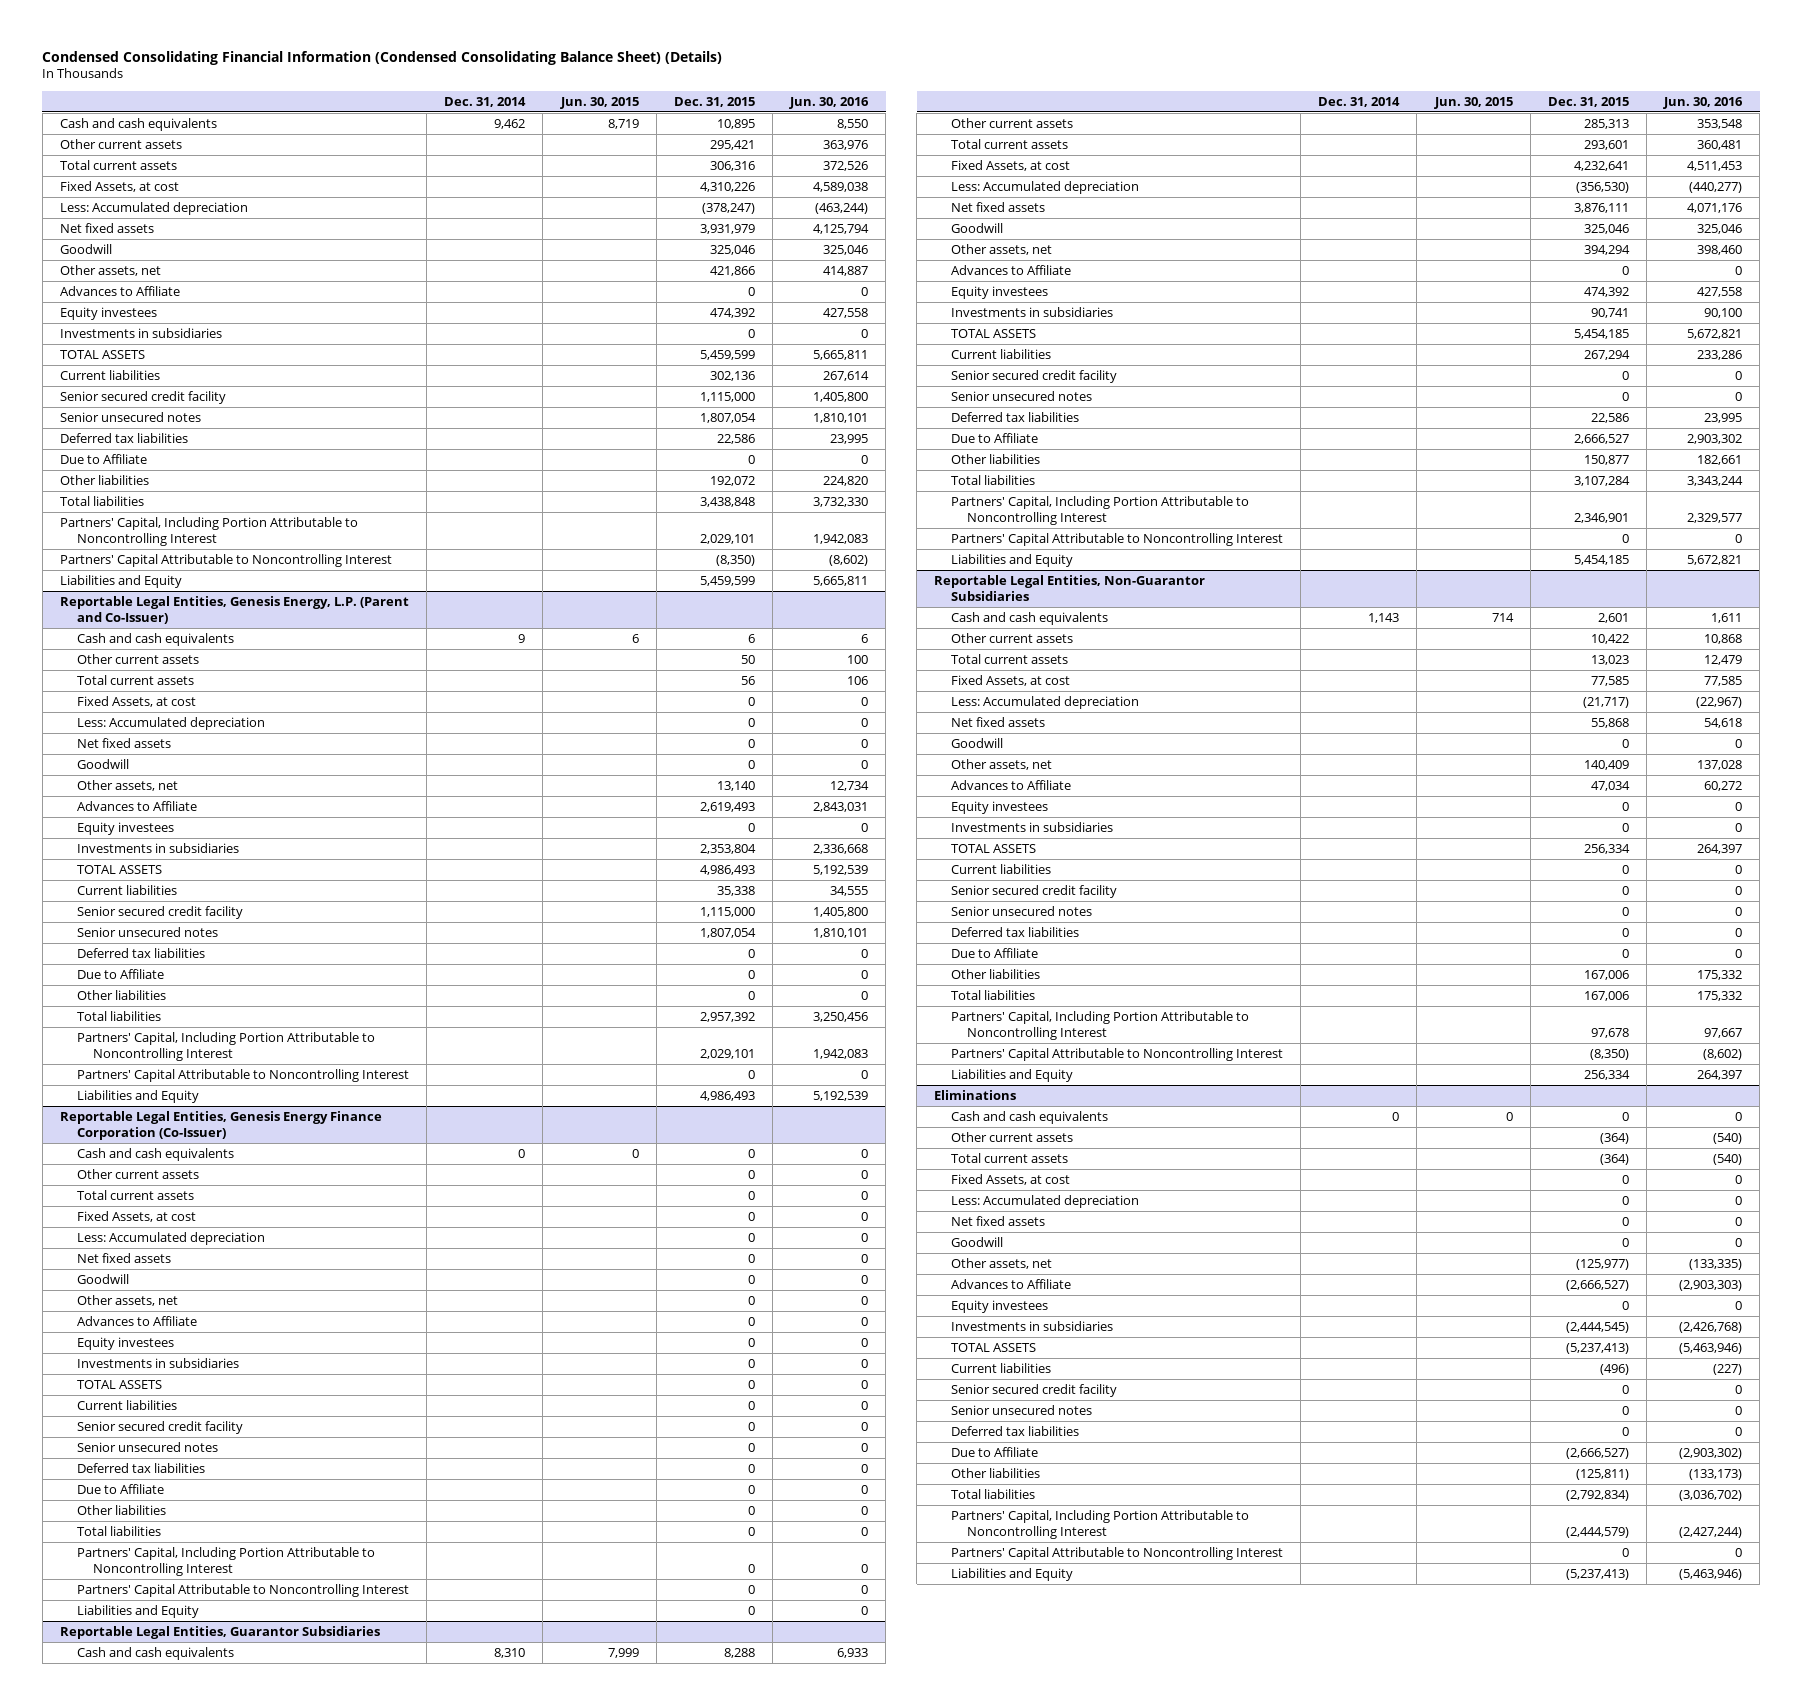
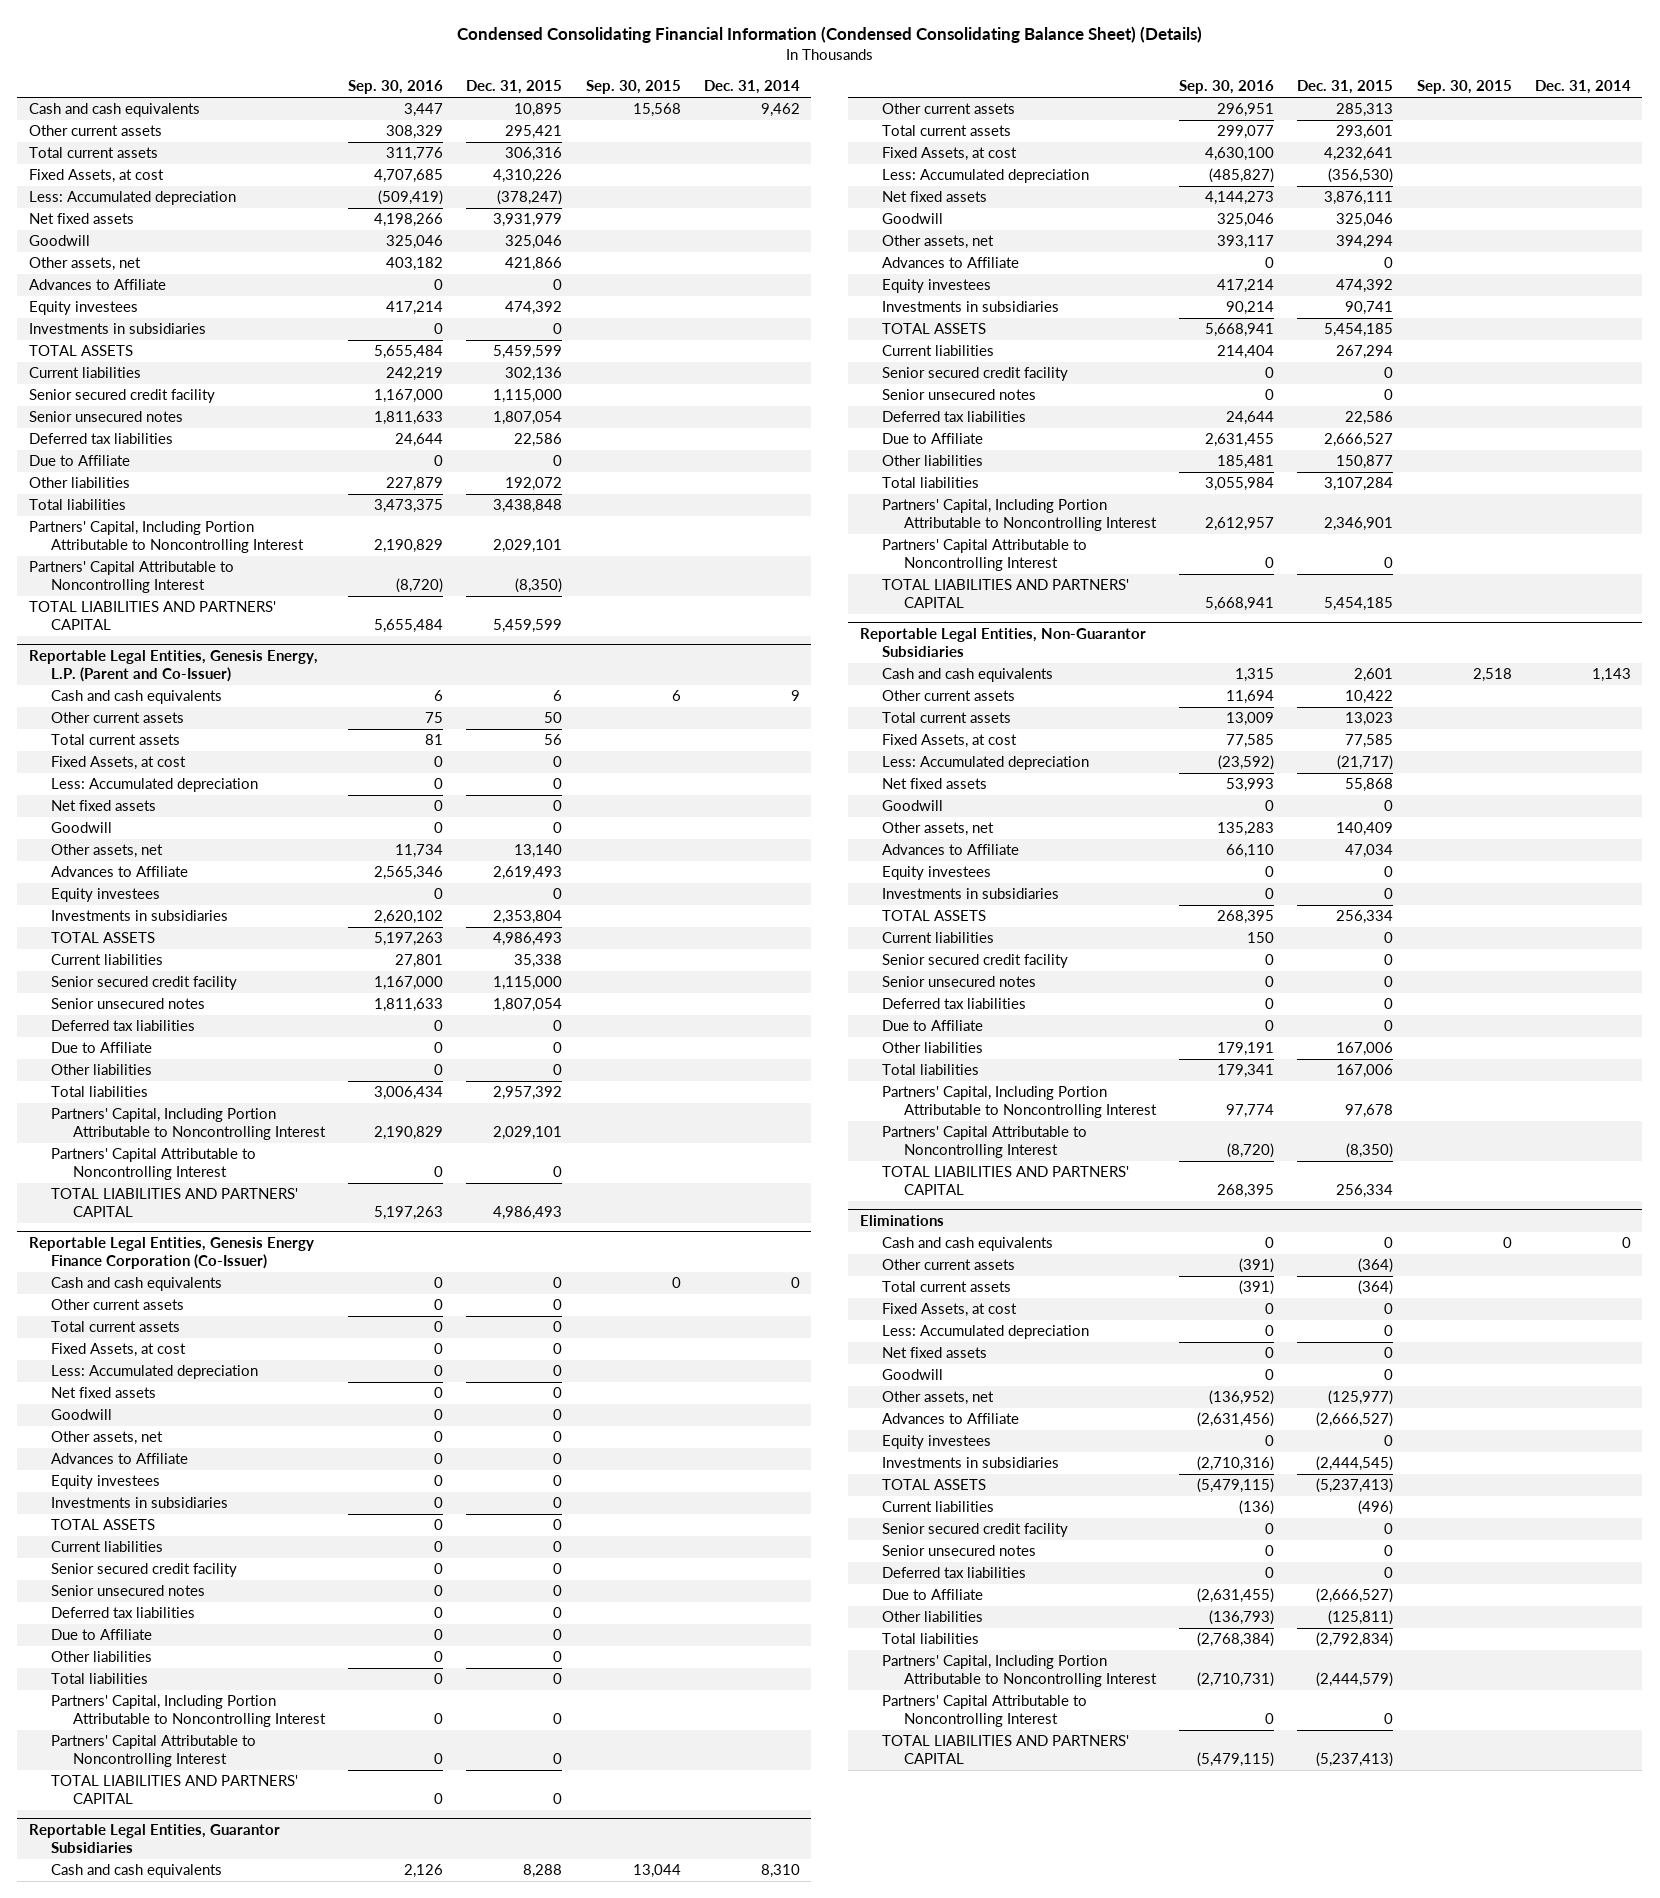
[559,96,639,109] Jun. 30, 2015 -> none
[788,96,869,109] Jun. 30, 2016 -> none
none -> [348,80,444,95] Sep. 30, 2016
none -> [585,80,681,95] Sep. 30, 2015
[60,574,183,588] Liabilities and Equity -> [28,601,276,631] TOTAL LIABILITIES AND PARTNERS' CAPITAL
[76,1089,199,1103] Liabilities and Equity -> [51,1188,299,1218] TOTAL LIABILITIES AND PARTNERS' CAPITAL
[76,1604,199,1618] Liabilities and Equity -> [51,1775,299,1805] TOTAL LIABILITIES AND PARTNERS' CAPITAL
[950,553,1073,567] Liabilities and Equity -> [882,579,1130,609] TOTAL LIABILITIES AND PARTNERS' CAPITAL
[950,1068,1073,1082] Liabilities and Equity -> [882,1166,1130,1196] TOTAL LIABILITIES AND PARTNERS' CAPITAL
[950,1567,1073,1581] Liabilities and Equity -> [882,1735,1130,1765] TOTAL LIABILITIES AND PARTNERS' CAPITAL

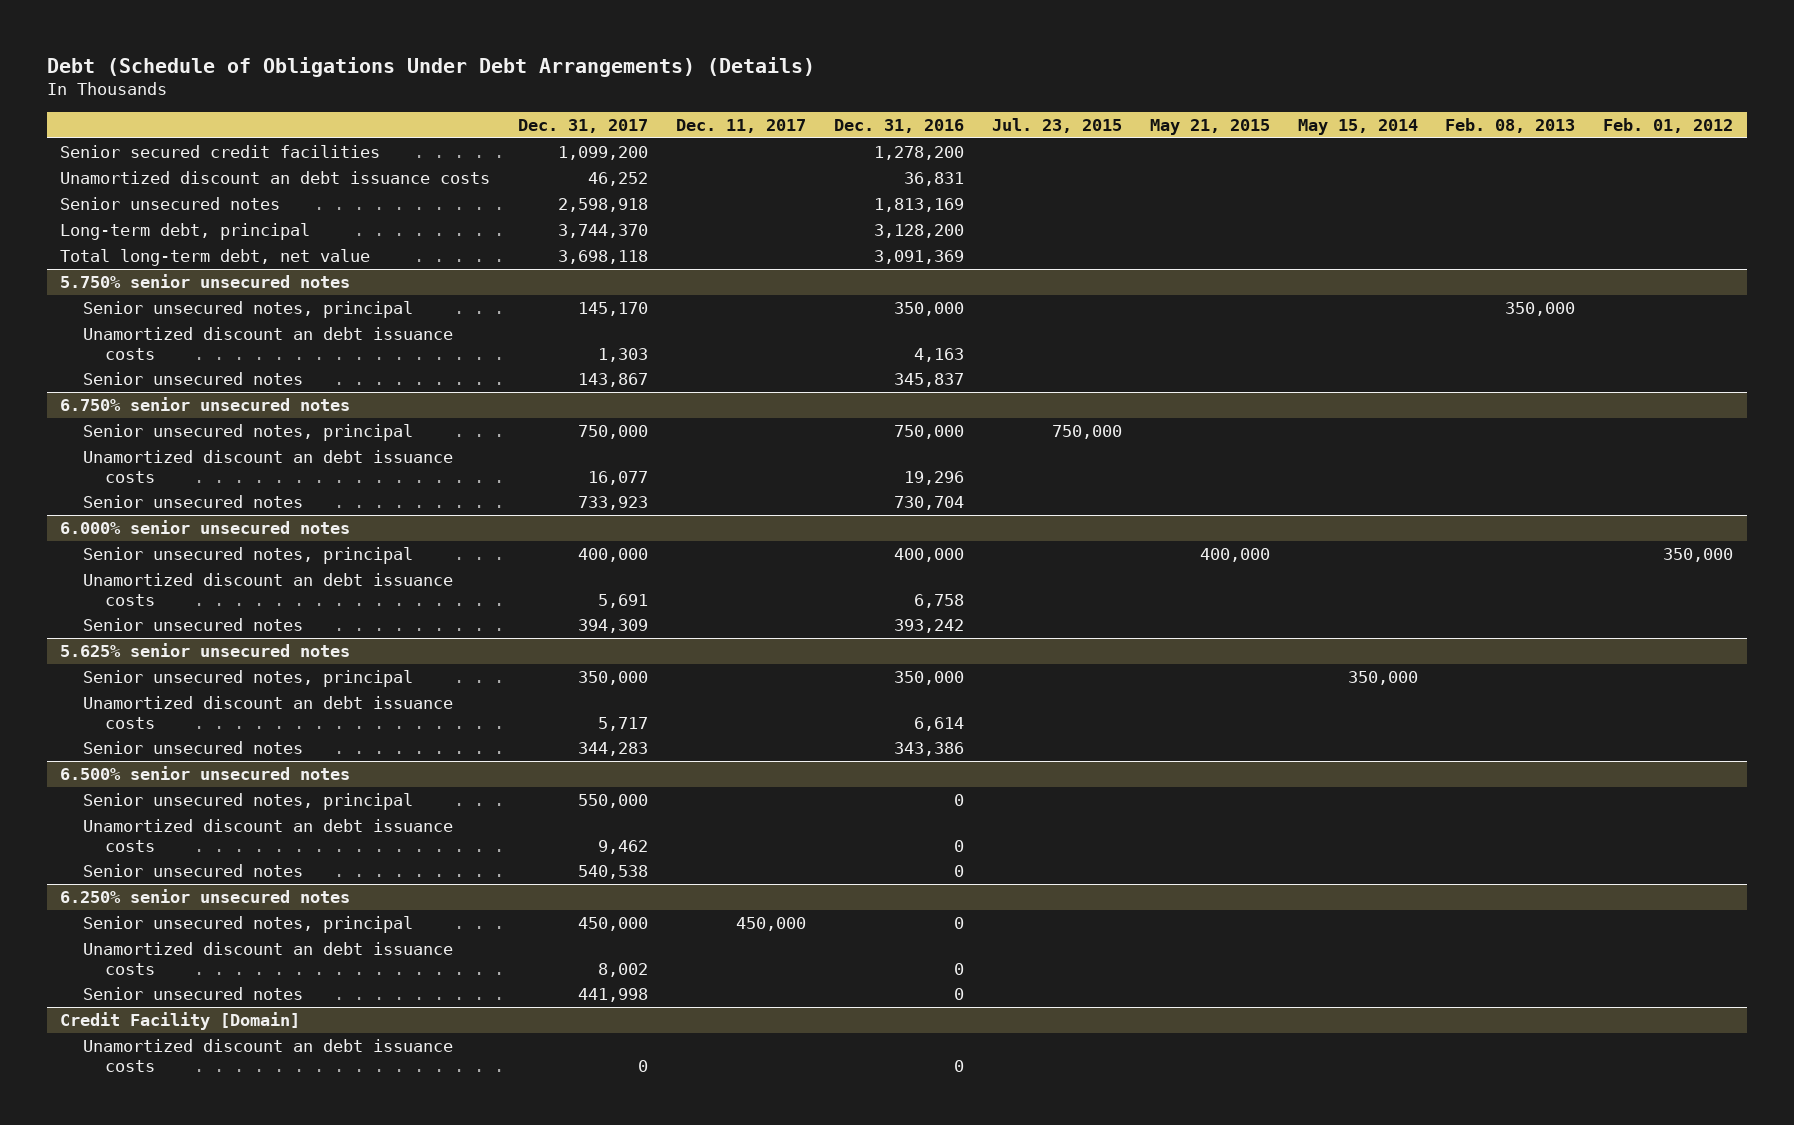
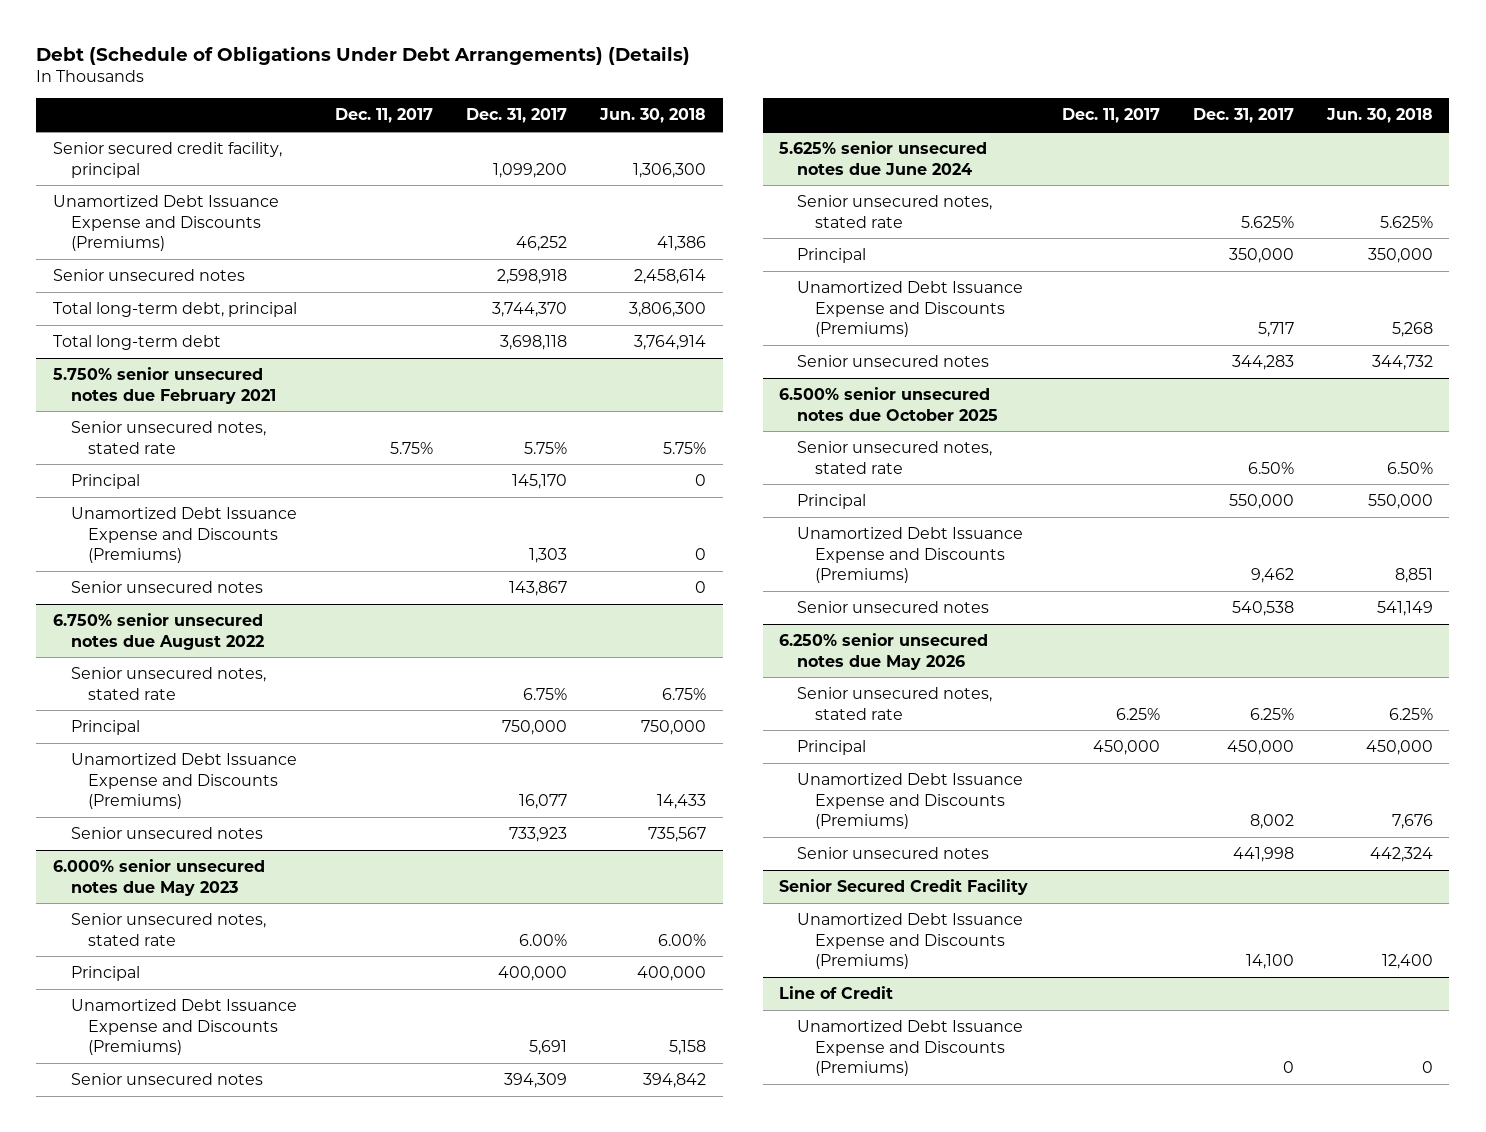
[834,118,965,133] Dec. 31, 2016 -> none
[991,117,1122,133] Jul. 23, 2015 -> none
[1149,118,1270,135] May 21, 2015 -> none
[1297,118,1418,135] May 15, 2014 -> none
[1445,117,1576,133] Feb. 08, 2013 -> none
[1603,117,1734,133] Feb. 01, 2012 -> none
none -> [599,108,707,124] Jun. 30, 2018
[60,144,381,158] Senior secured credit facilities -> [52,141,282,178] Senior secured credit facility, principal
[60,170,491,184] Unamortized discount an debt issuance costs -> [52,194,279,252] Unamortized Debt Issuance Expense and Discounts (Premiums)
[60,222,311,240] Long-term debt, principal -> [52,301,297,317] Total long-term debt, principal
[60,248,371,266] Total long-term debt, net value -> [52,334,221,350] Total long-term debt
[60,273,351,288] 5.750% senior unsecured notes -> [52,366,276,404] 5.750% senior unsecured notes due February 2021
none -> [70,420,266,454] Senior unsecured notes, stated rate
[82,300,413,318] Senior unsecured notes, principal -> [70,473,140,489] Principal
[82,326,453,360] Unamortized discount an debt issuance costs -> [70,506,297,564] Unamortized Debt Issuance Expense and Discounts (Premiums)
[60,396,351,411] 6.750% senior unsecured notes -> [52,612,264,650] 6.750% senior unsecured notes due August 2022
none -> [70,666,266,700] Senior unsecured notes, stated rate
[82,423,413,441] Senior unsecured notes, principal -> [70,719,140,735] Principal
[82,449,453,483] Unamortized discount an debt issuance costs -> [70,752,297,810] Unamortized Debt Issuance Expense and Discounts (Premiums)
[60,519,351,534] 6.000% senior unsecured notes -> [52,858,265,896] 6.000% senior unsecured notes due May 2023
none -> [70,912,266,946] Senior unsecured notes, stated rate
[82,546,413,564] Senior unsecured notes, principal -> [70,965,140,981] Principal
[82,572,453,606] Unamortized discount an debt issuance costs -> [70,998,297,1056] Unamortized Debt Issuance Expense and Discounts (Premiums)
[60,642,351,657] 5.625% senior unsecured notes -> [779,140,988,175] 5.625% senior unsecured notes due June 2024
none -> [797,194,993,228] Senior unsecured notes, stated rate
[82,669,413,687] Senior unsecured notes, principal -> [797,247,867,263] Principal
[82,695,453,729] Unamortized discount an debt issuance costs -> [797,280,1024,338] Unamortized Debt Issuance Expense and Discounts (Premiums)
[60,765,351,780] 6.500% senior unsecured notes -> [779,386,999,421] 6.500% senior unsecured notes due October 2025
none -> [797,440,993,474] Senior unsecured notes, stated rate
[82,792,413,810] Senior unsecured notes, principal -> [797,493,867,509] Principal
[82,818,453,852] Unamortized discount an debt issuance costs -> [797,526,1024,584] Unamortized Debt Issuance Expense and Discounts (Premiums)
[60,888,351,903] 6.250% senior unsecured notes -> [779,632,989,670] 6.250% senior unsecured notes due May 2026
none -> [797,686,993,720] Senior unsecured notes, stated rate
[82,915,413,933] Senior unsecured notes, principal -> [797,739,867,755] Principal
[82,941,453,975] Unamortized discount an debt issuance costs -> [797,772,1024,830] Unamortized Debt Issuance Expense and Discounts (Premiums)
[60,1011,301,1030] Credit Facility [Domain] -> none
none -> [779,878,1029,895] Senior Secured Credit Facility
[82,1038,453,1072] Unamortized discount an debt issuance costs -> [797,912,1024,970] Unamortized Debt Issuance Expense and Discounts (Premiums)
[638,1059,649,1072] 0 -> [1245,954,1294,970] 14,100
none -> [779,985,894,999] Line of Credit
none -> [797,1019,1024,1077] Unamortized Debt Issuance Expense and Discounts (Premiums)

